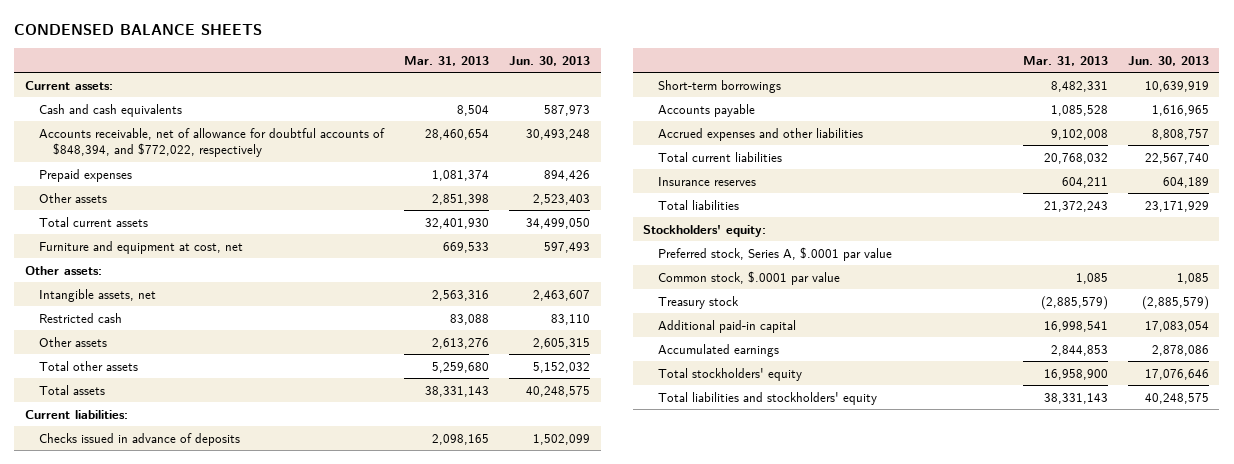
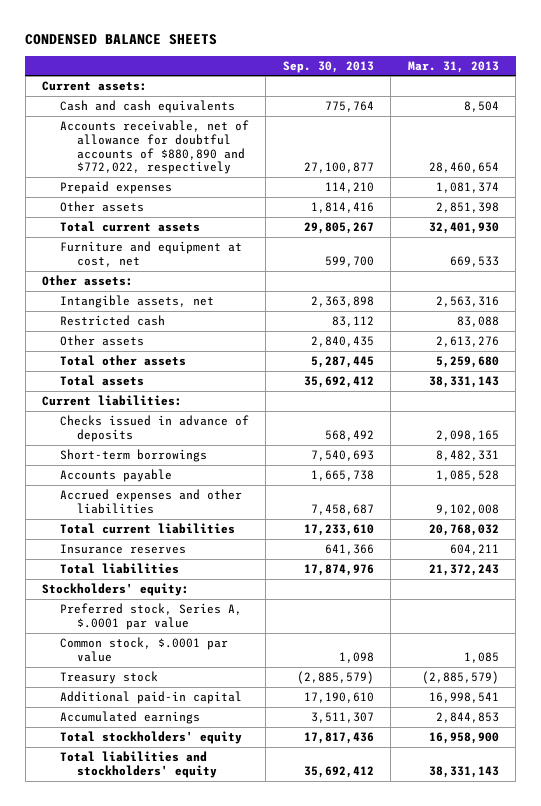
[509,55,591,66] Jun. 30, 2013 -> none
none -> [282,60,374,73] Sep. 30, 2013
[38,127,385,158] Accounts receivable, net of allowance for doubtful accounts of $848,394, and $772,022, respectively -> [59,120,249,175] Accounts receivable, net of allowance for doubtful accounts of $880,890 and $772,022, respectively

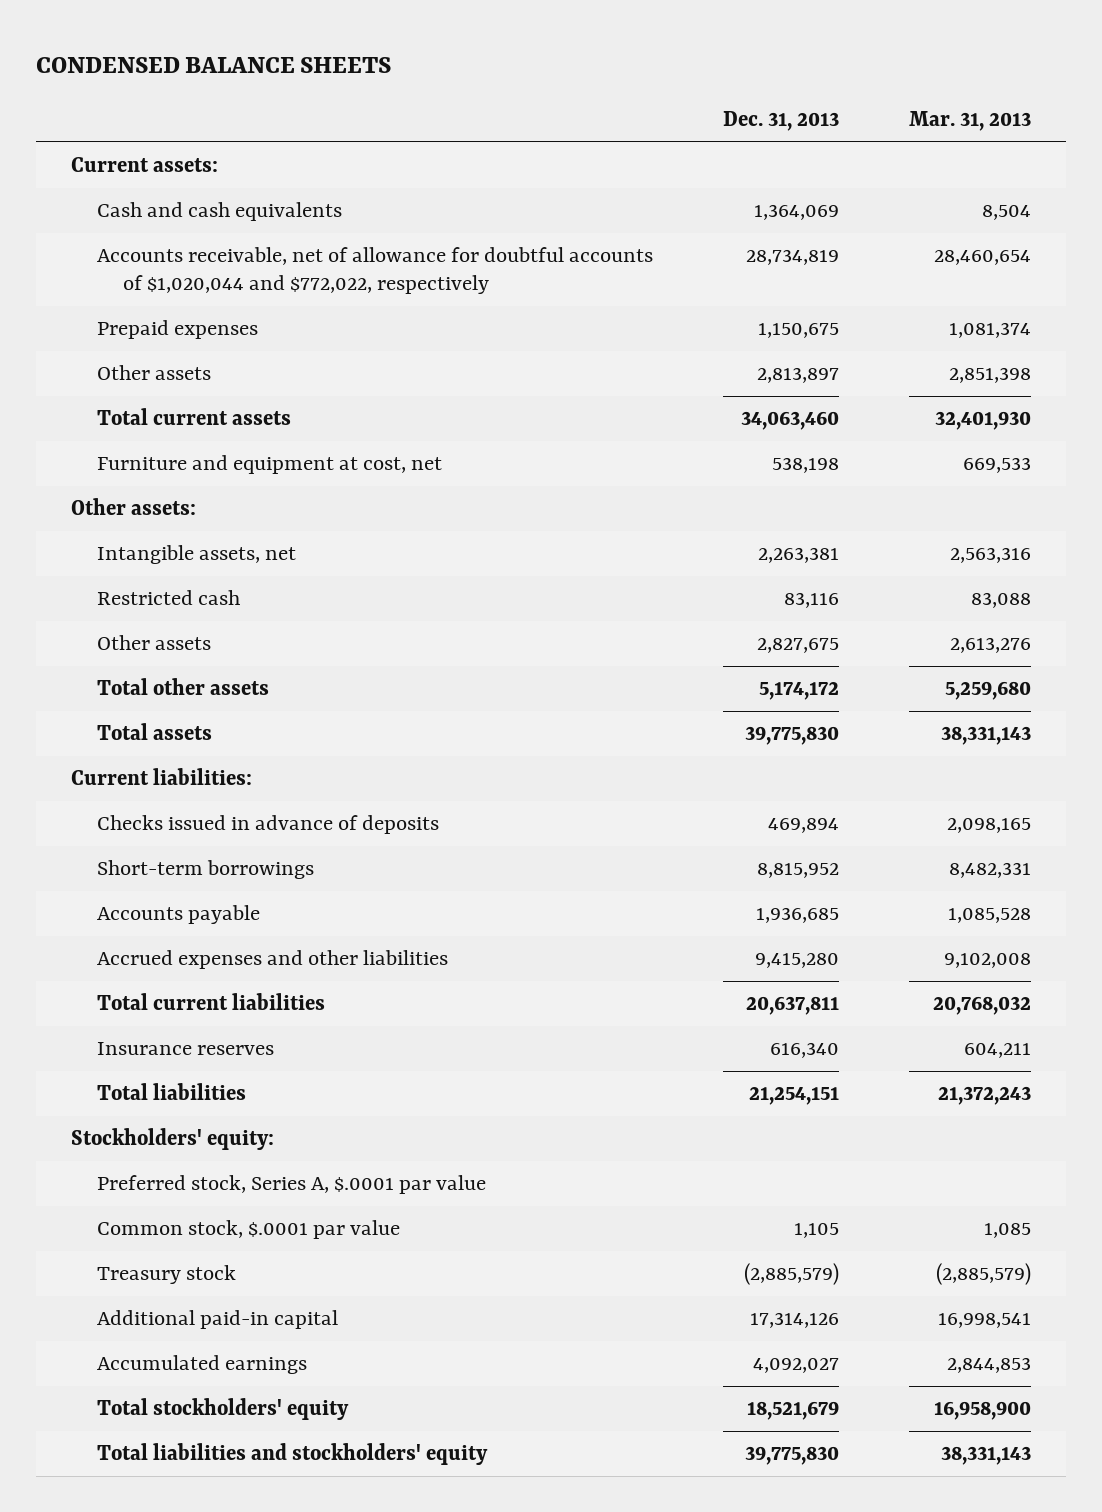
[282,60,374,73] Sep. 30, 2013 -> none
none -> [722,110,839,131] Dec. 31, 2013
[59,120,249,175] Accounts receivable, net of allowance for doubtful accounts of $880,890 and $772,022, respectively -> [97,247,654,295] Accounts receivable, net of allowance for doubtful accounts of $1,020,044 and $772,022, respectively

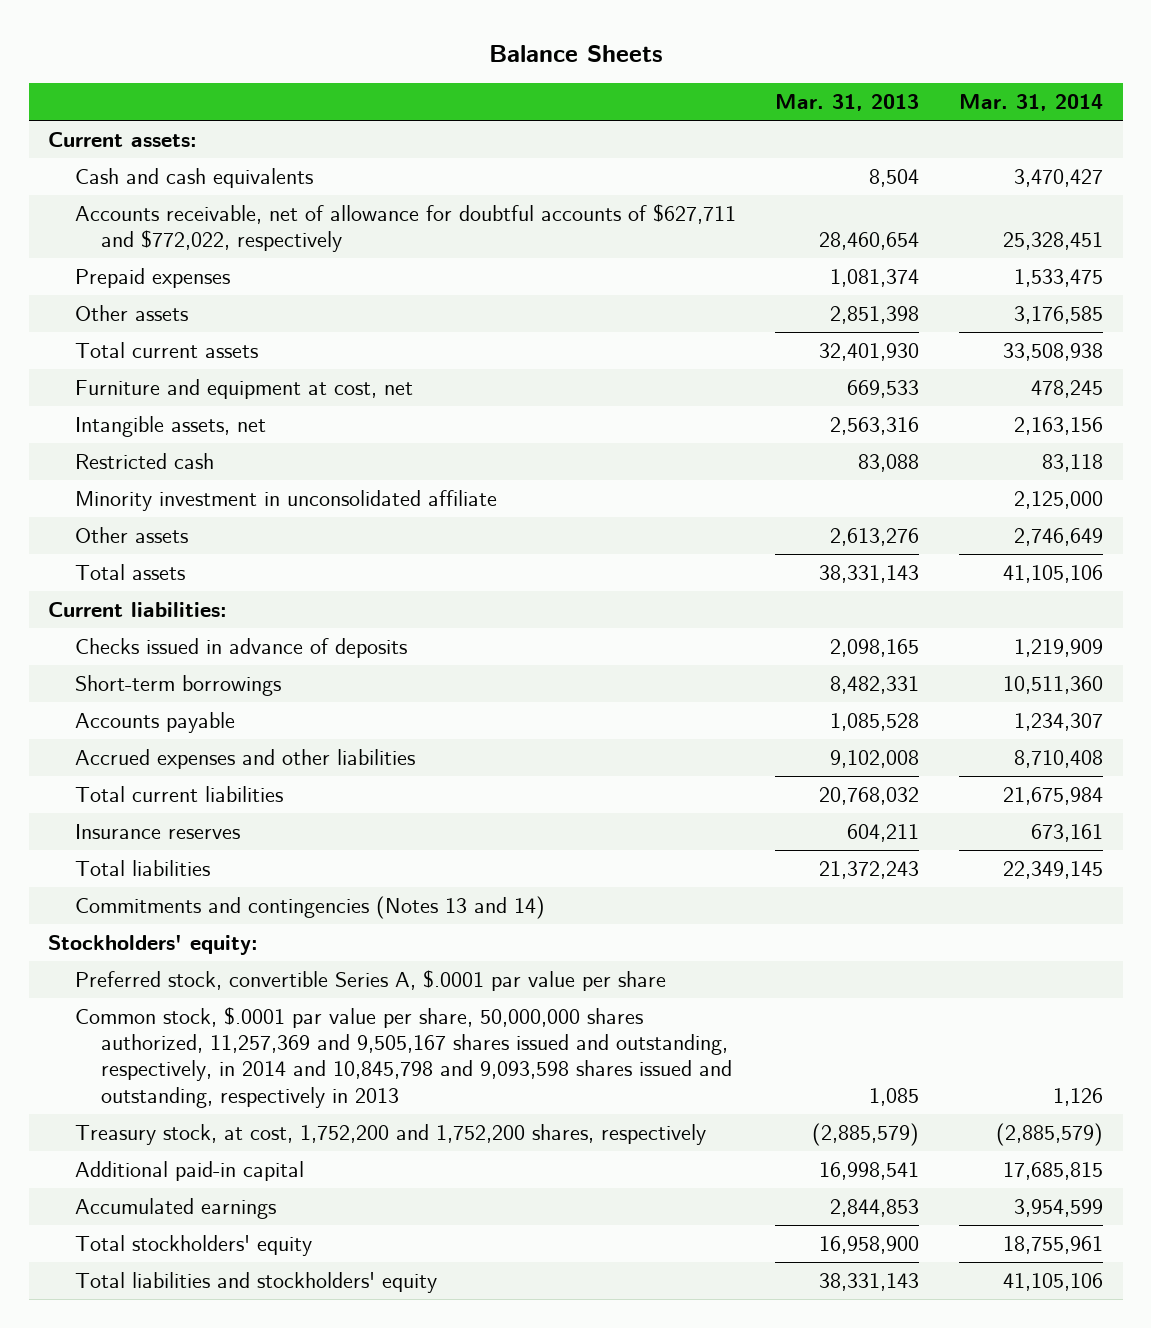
[35,56,391,73] CONDENSED BALANCE SHEETS -> [488,44,663,62] Balance Sheets
[722,110,839,131] Dec. 31, 2013 -> none
none -> [958,94,1103,112] Mar. 31, 2014
[97,247,654,295] Accounts receivable, net of allowance for doubtful accounts of $1,020,044 and $772,022, respectively -> [74,204,736,253] Accounts receivable, net of allowance for doubtful accounts of $627,711 and $772,022, respectively
[70,498,196,516] Other assets: -> none
none -> [74,490,497,512] Minority investment in unconsolidated affiliate
[97,678,270,696] Total other assets -> none
none -> [74,896,545,920] Commitments and contingencies (Notes 13 and 14)
[97,1175,487,1195] Preferred stock, Series A, $.0001 par value -> [74,970,666,992] Preferred stock, convertible Series A, $.0001 par value per share
[97,1220,401,1240] Common stock, $.0001 par value -> [74,1007,732,1108] Common stock, $.0001 par value per share, 50,000,000 shares authorized, 11,257,369 and 9,505,167 shares issued and outstanding, respectively, in 2014 and 10,845,798 and 9,093,598 shares issued and outstanding, respectively in 2013
[97,1265,237,1285] Treasury stock -> [74,1124,706,1146] Treasury stock, at cost, 1,752,200 and 1,752,200 shares, respectively

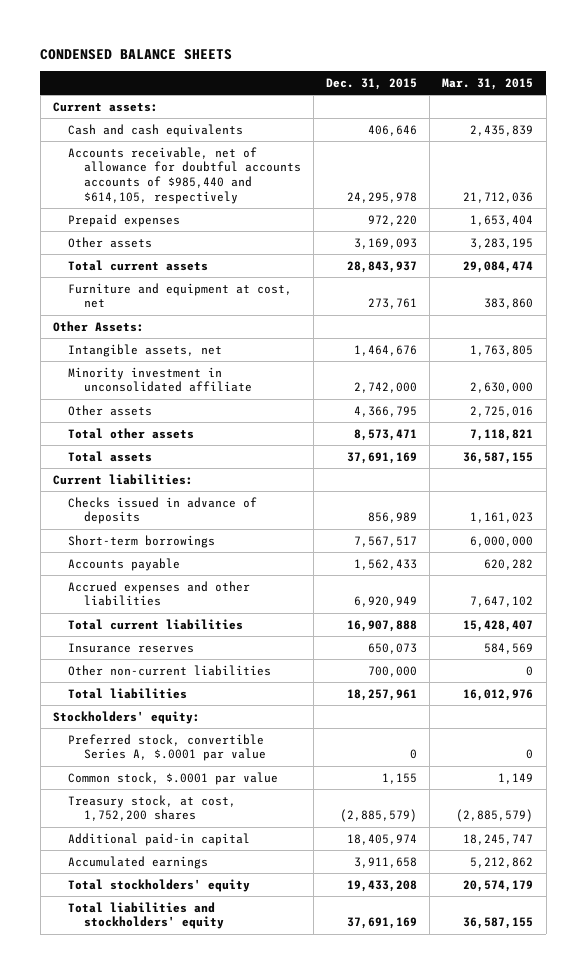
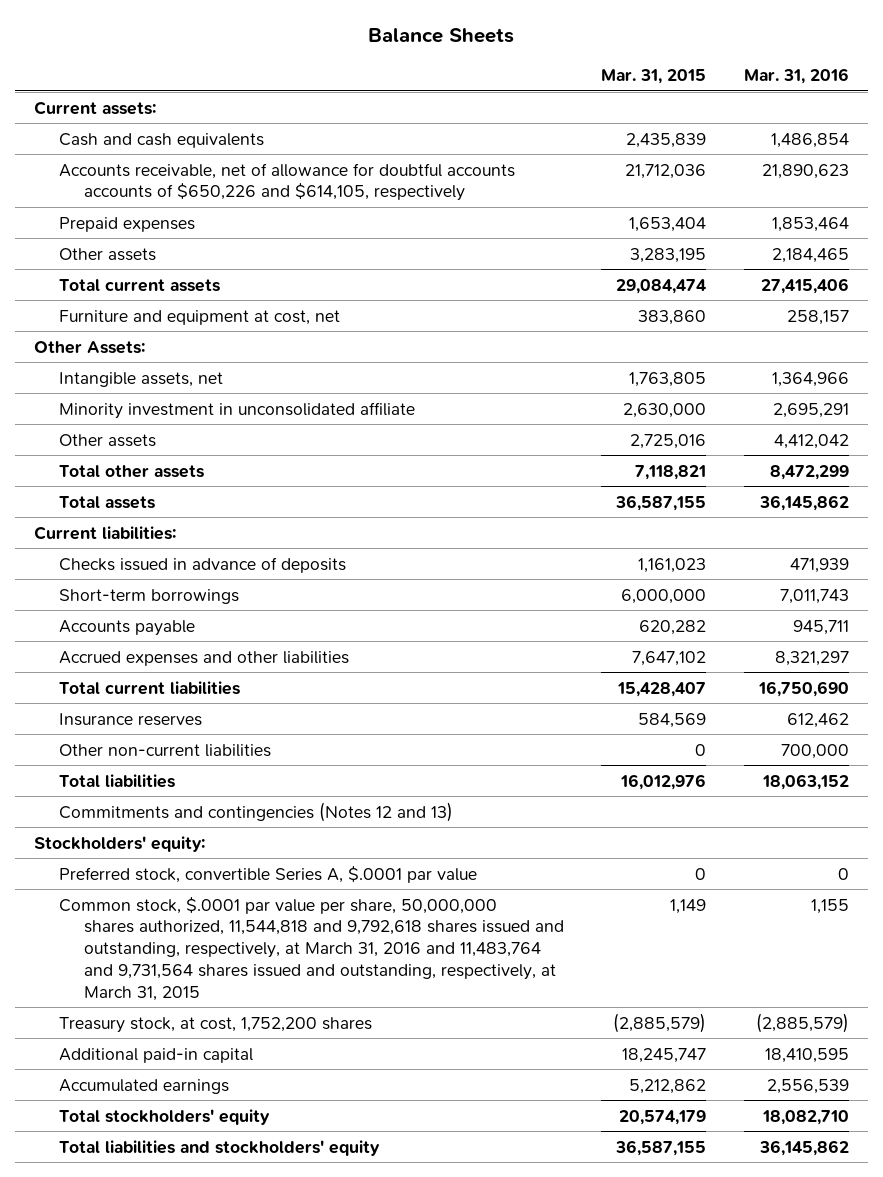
[40,48,233,60] CONDENSED BALANCE SHEETS -> [368,28,515,44] Balance Sheets
[326,77,418,90] Dec. 31, 2015 -> none
none -> [743,68,849,85] Mar. 31, 2016
[68,146,301,204] Accounts receivable, net of allowance for doubtful accounts accounts of $985,440 and $614,105, respectively -> [58,162,515,202] Accounts receivable, net of allowance for doubtful accounts accounts of $650,226 and $614,105, respectively
none -> [58,801,453,822] Commitments and contingencies (Notes 12 and 13)
[68,771,279,785] Common stock, $.0001 par value -> [58,896,565,1001] Common stock, $.0001 par value per share, 50,000,000 shares authorized, 11,544,818 and 9,792,618 shares issued and outstanding, respectively, at March 31, 2016 and 11,483,764 and 9,731,564 shares issued and outstanding, respectively, at March 31, 2015

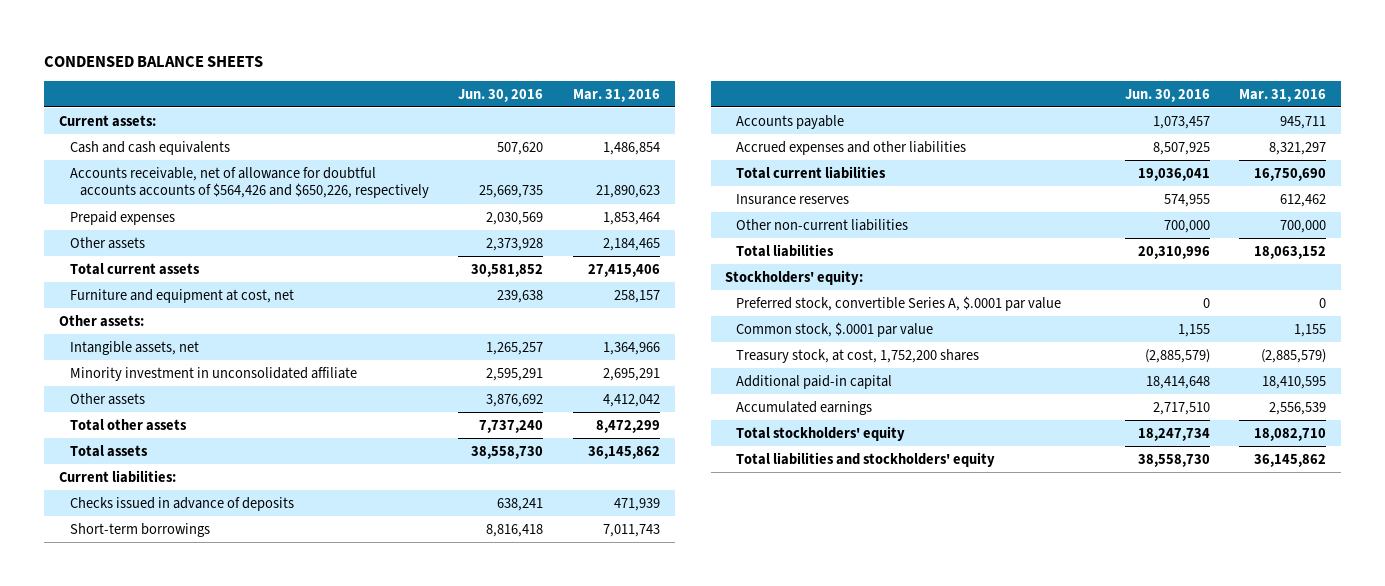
[368,28,515,44] Balance Sheets -> [44,55,264,67] CONDENSED BALANCE SHEETS
[601,69,707,85] Mar. 31, 2015 -> none
none -> [458,88,544,102] Jun. 30, 2016
[58,162,515,202] Accounts receivable, net of allowance for doubtful accounts accounts of $650,226 and $614,105, respectively -> [69,166,430,199] Accounts receivable, net of allowance for doubtful accounts accounts of $564,426 and $650,226, respectively
[33,340,145,354] Other Assets: -> [59,314,145,327] Other assets:
[58,801,453,822] Commitments and contingencies (Notes 12 and 13) -> none
[58,896,565,1001] Common stock, $.0001 par value per share, 50,000,000 shares authorized, 11,544,818 and 9,792,618 shares issued and outstanding, respectively, at March 31, 2016 and 11,483,764 and 9,731,564 shares issued and outstanding, respectively, at March 31, 2015 -> [735,321,933,337] Common stock, $.0001 par value

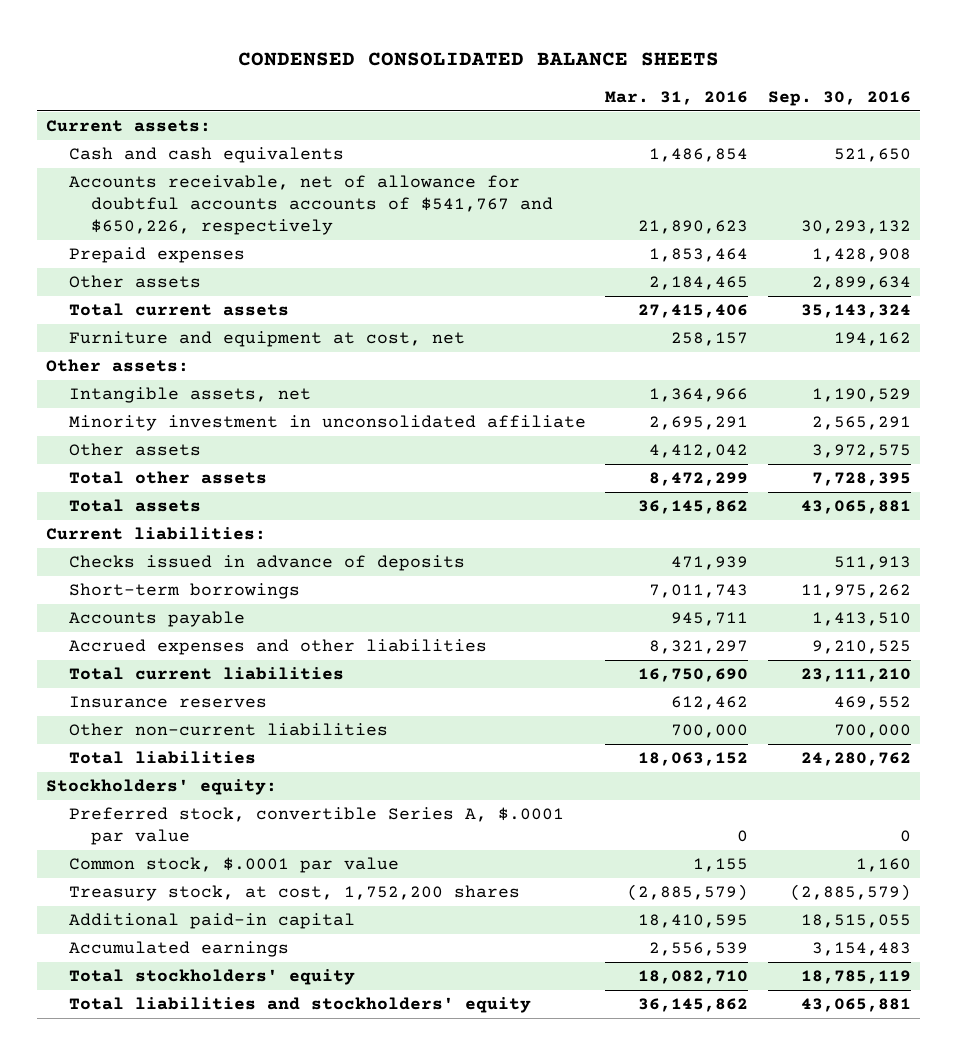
[44,55,264,67] CONDENSED BALANCE SHEETS -> [237,51,719,66] CONDENSED CONSOLIDATED BALANCE SHEETS
[458,88,544,102] Jun. 30, 2016 -> none
none -> [767,91,911,107] Sep. 30, 2016
[69,166,430,199] Accounts receivable, net of allowance for doubtful accounts accounts of $564,426 and $650,226, respectively -> [68,175,554,236] Accounts receivable, net of allowance for doubtful accounts accounts of $541,767 and $650,226, respectively

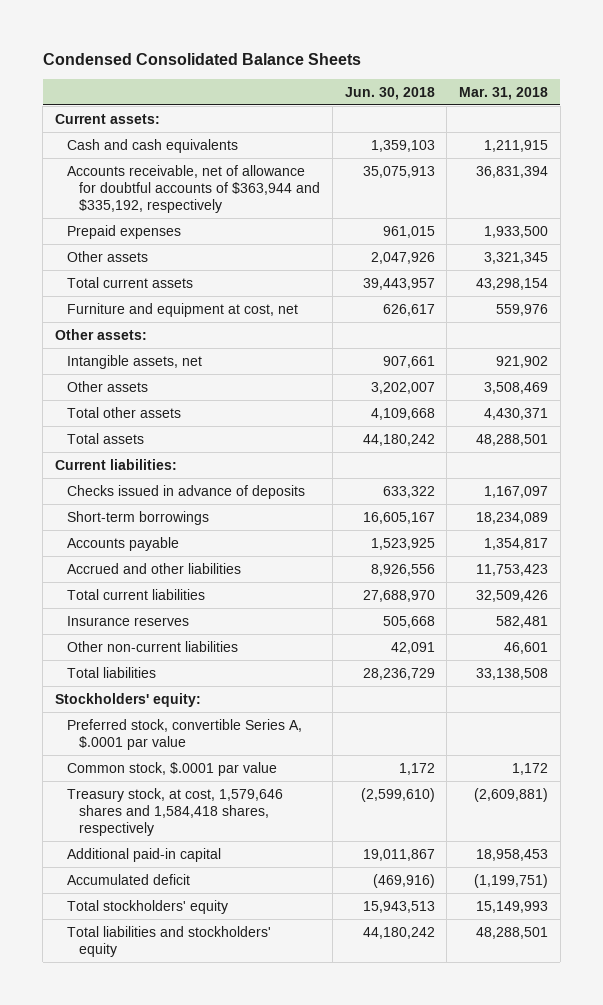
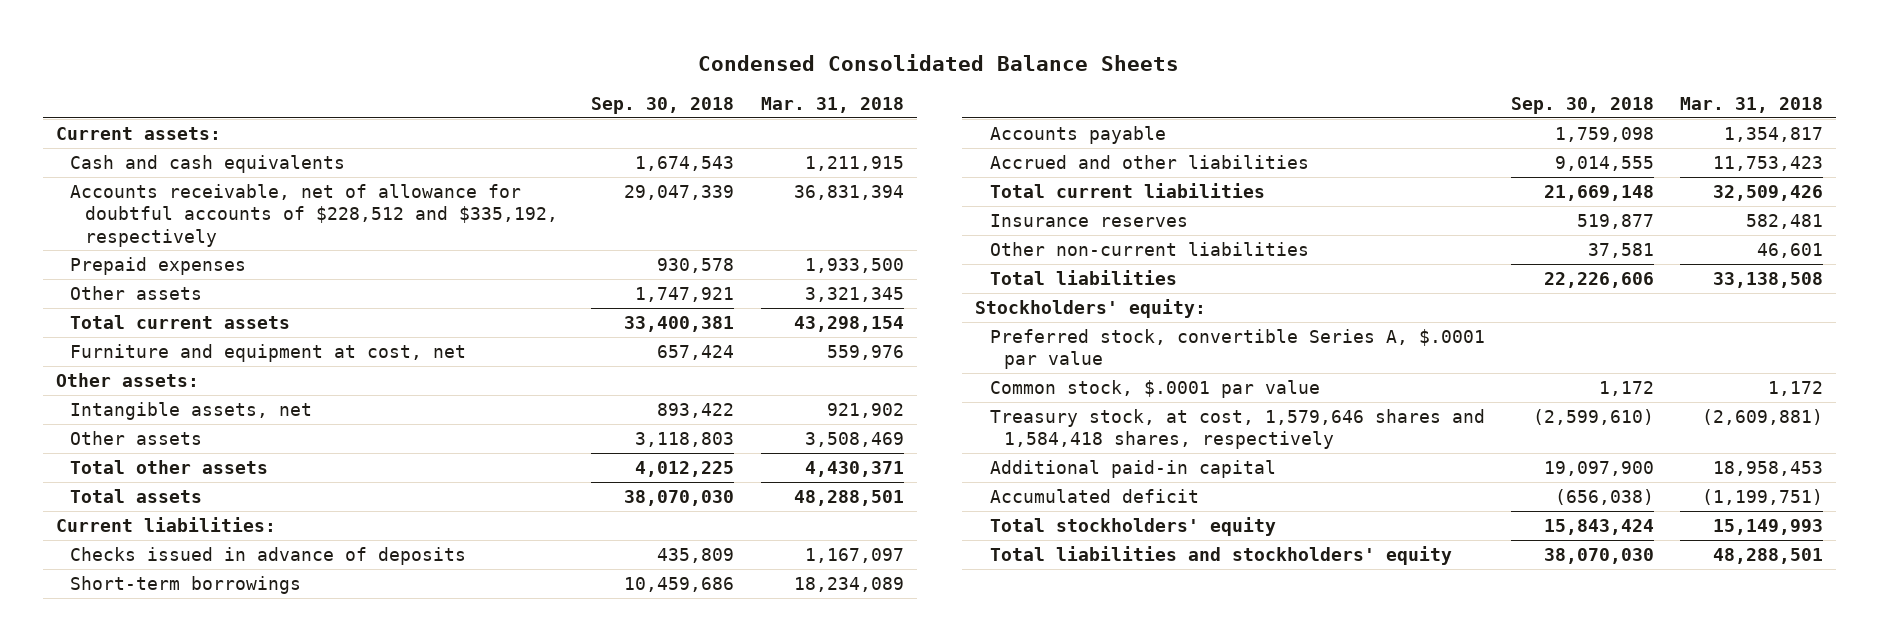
[344,86,435,100] Jun. 30, 2018 -> none
none -> [591,97,735,115] Sep. 30, 2018
[67,164,321,213] Accounts receivable, net of allowance for doubtful accounts of $363,944 and $335,192, respectively -> [70,183,558,247] Accounts receivable, net of allowance for doubtful accounts of $228,512 and $335,192, respectively

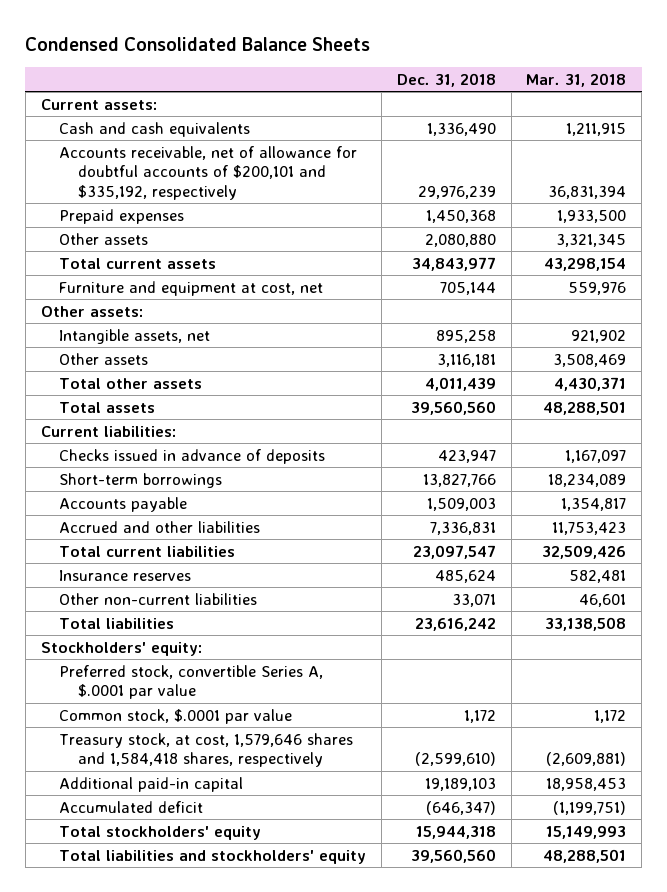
[591,97,735,115] Sep. 30, 2018 -> none
none -> [396,72,496,87] Dec. 31, 2018
[70,183,558,247] Accounts receivable, net of allowance for doubtful accounts of $228,512 and $335,192, respectively -> [59,145,358,200] Accounts receivable, net of allowance for doubtful accounts of $200,101 and $335,192, respectively

